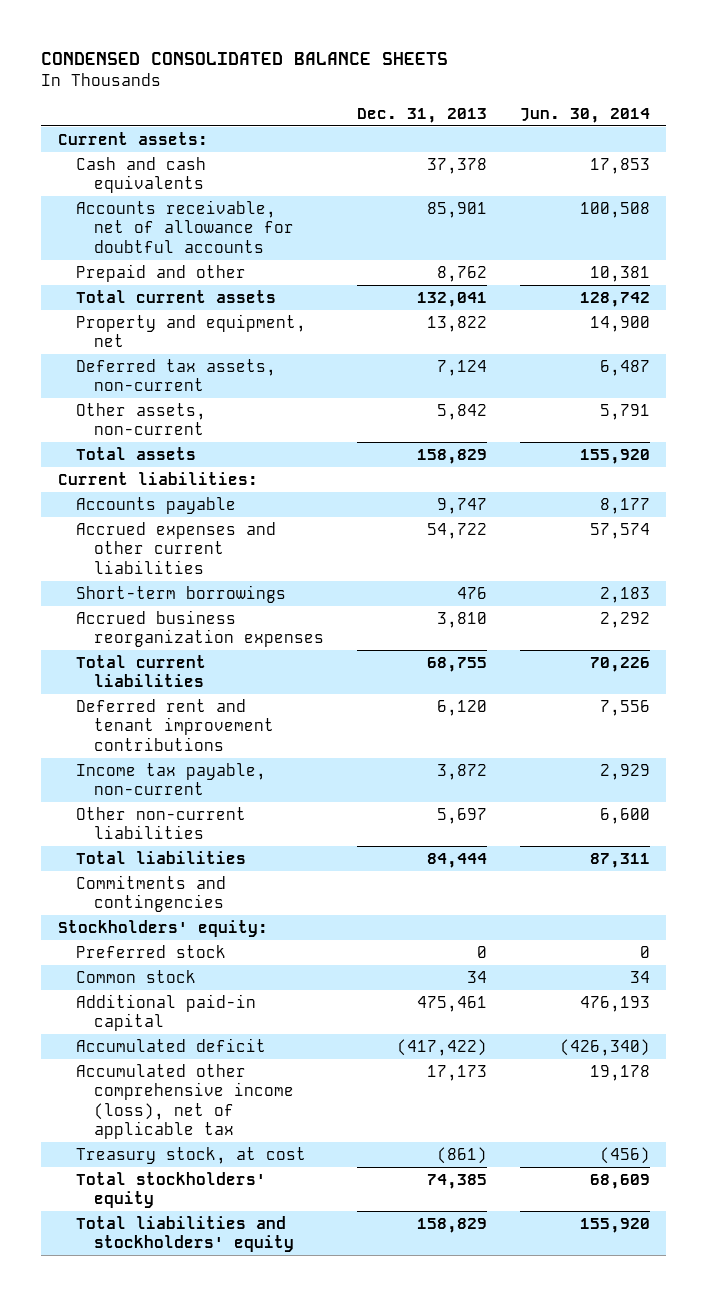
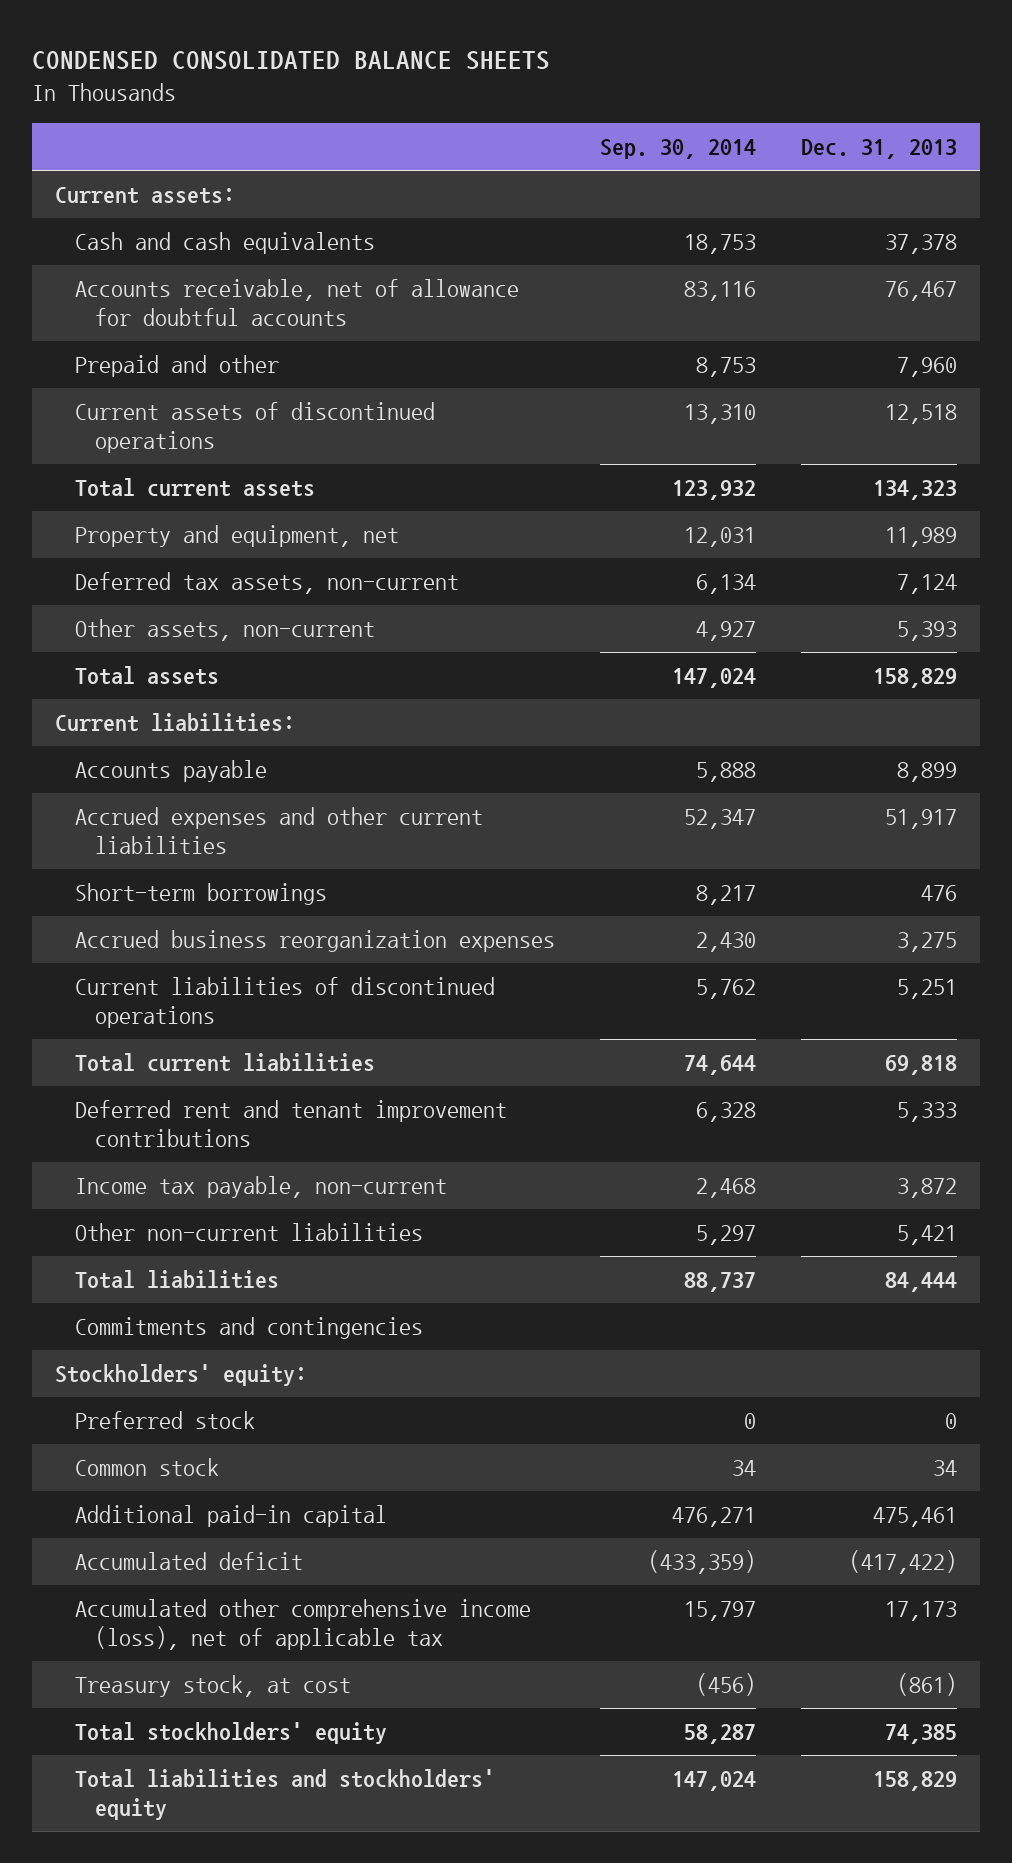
[519,107,650,123] Jun. 30, 2014 -> none
none -> [599,139,756,160] Sep. 30, 2014
[426,201,487,218] 85,901 -> [885,281,958,302] 76,467
[436,265,487,282] 8,762 -> [897,357,958,378] 7,960
none -> [74,402,435,454] Current assets of discontinued operations
[416,291,487,307] 132,041 -> [873,480,958,501] 134,323
[426,315,487,332] 13,822 -> [885,527,958,548] 11,989
[436,403,487,420] 5,842 -> [897,621,958,642] 5,393
[436,497,487,514] 9,747 -> [897,762,958,783] 8,899
[426,522,487,539] 54,722 -> [885,809,958,830] 51,917
[436,611,487,628] 3,810 -> [897,932,958,953] 3,275
none -> [74,977,495,1029] Current liabilities of discontinued operations
[426,656,487,672] 68,755 -> [885,1055,958,1076] 69,818
[436,699,487,716] 6,120 -> [897,1102,958,1123] 5,333
[436,807,487,824] 5,697 -> [897,1225,958,1246] 5,421

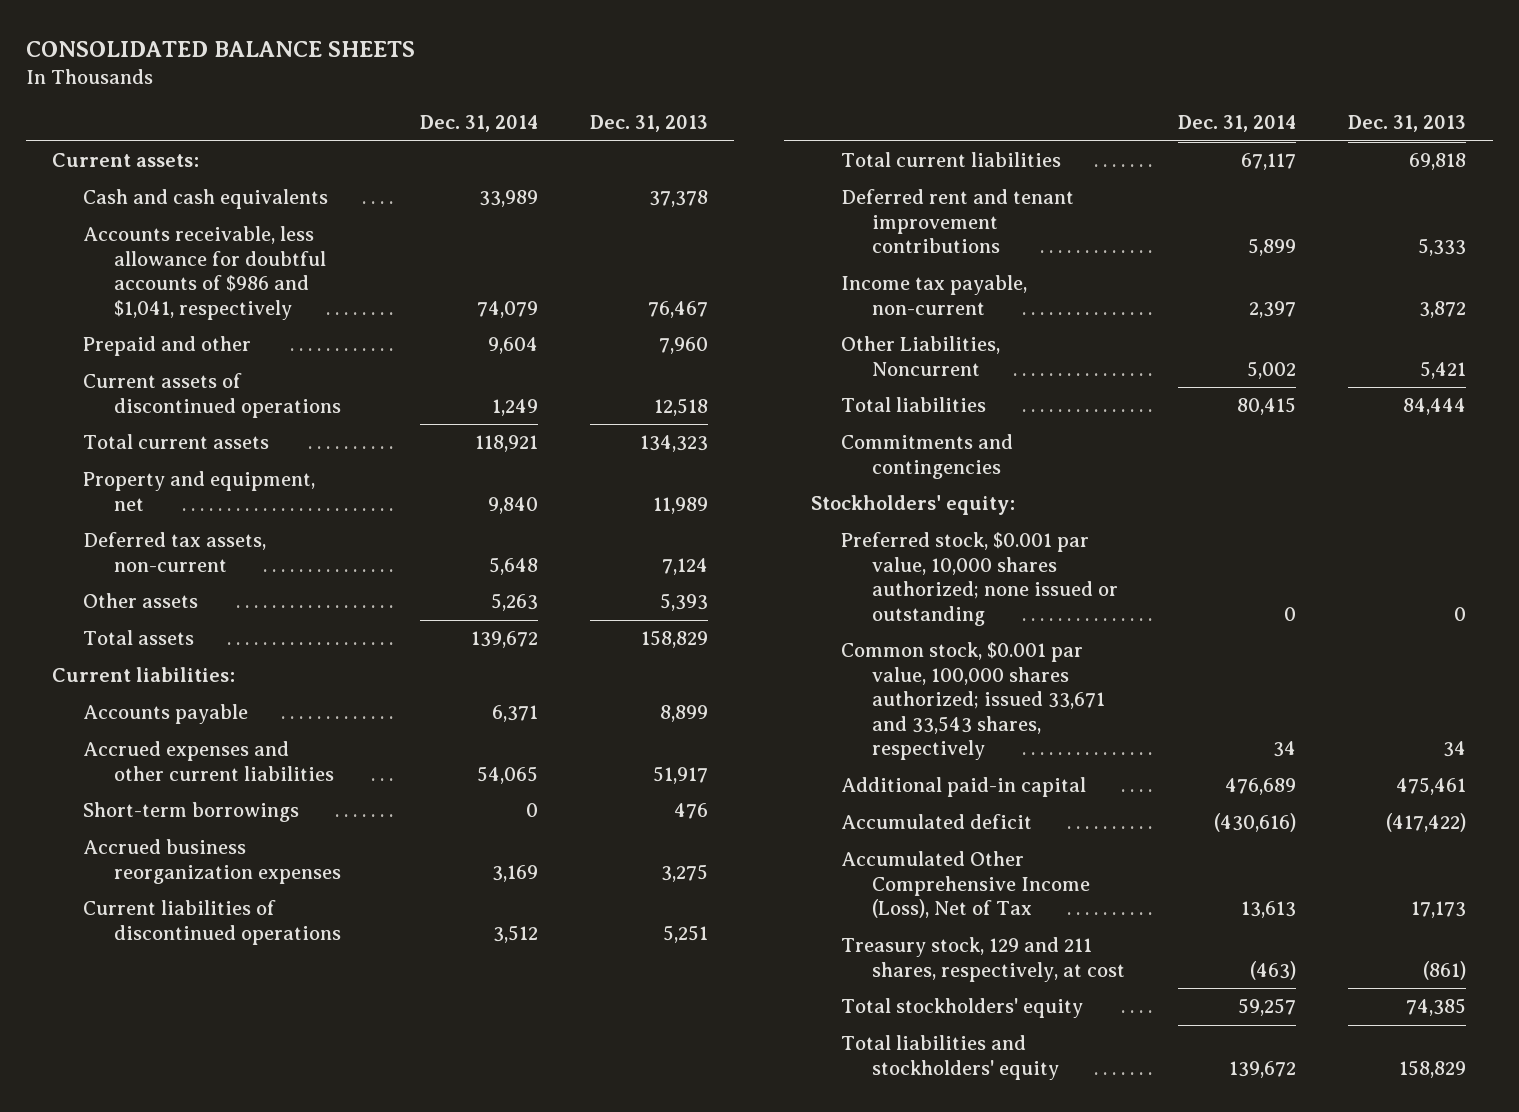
[32,51,551,71] CONDENSED CONSOLIDATED BALANCE SHEETS -> [26,41,416,58] CONSOLIDATED BALANCE SHEETS
[599,139,756,160] Sep. 30, 2014 -> none
none -> [419,115,538,133] Dec. 31, 2014
[74,279,519,327] Accounts receivable, net of allowance for doubtful accounts -> [83,226,327,320] Accounts receivable, less allowance for doubtful accounts of $986 and $1,041, respectively
[74,619,375,642] Other assets, non-current -> [83,593,199,609] Other assets
[74,1223,423,1242] Other non-current liabilities -> [841,336,1001,376] Other Liabilities, Noncurrent
[74,1411,255,1430] Preferred stock -> [841,532,1119,626] Preferred stock, $0.001 par value, 10,000 shares authorized; none issued or outstanding
[74,1458,219,1477] Common stock -> [841,642,1106,761] Common stock, $0.001 par value, 100,000 shares authorized; issued 33,671 and 33,543 shares, respectively
[74,1599,531,1651] Accumulated other comprehensive income (loss), net of applicable tax -> [841,851,1091,919] Accumulated Other Comprehensive Income (Loss), Net of Tax
[74,1675,351,1698] Treasury stock, at cost -> [841,937,1126,982] Treasury stock, 129 and 211 shares, respectively, at cost

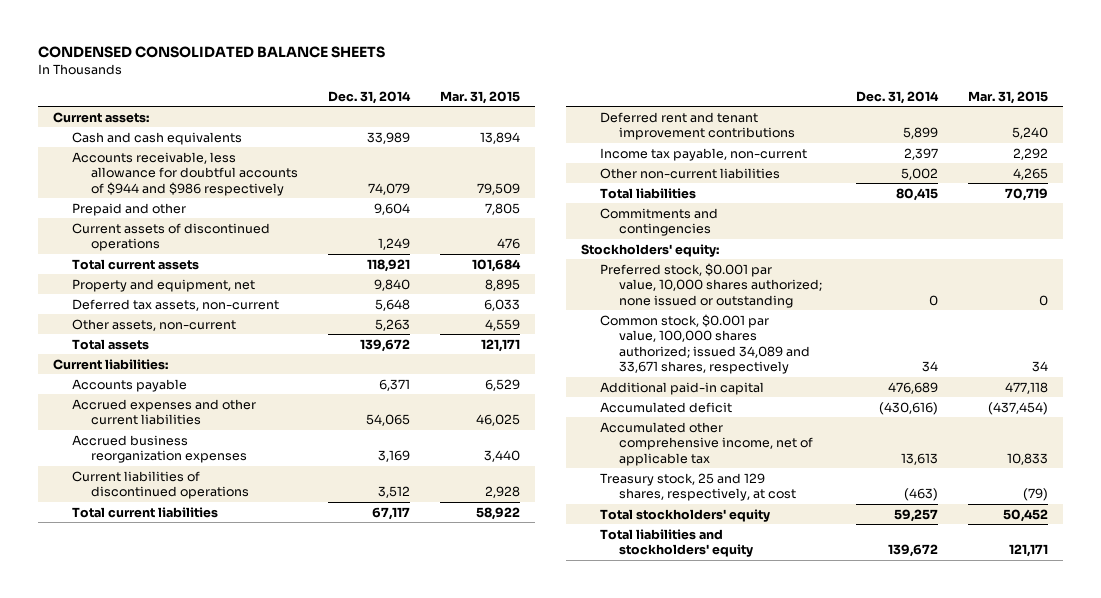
[26,41,416,58] CONSOLIDATED BALANCE SHEETS -> [37,46,385,59] CONDENSED CONSOLIDATED BALANCE SHEETS
[590,115,709,133] Dec. 31, 2013 -> none
none -> [439,90,520,104] Mar. 31, 2015
[83,226,327,320] Accounts receivable, less allowance for doubtful accounts of $986 and $1,041, respectively -> [71,151,299,196] Accounts receivable, less allowance for doubtful accounts of $944 and $986 respectively
[83,593,199,609] Other assets -> [71,318,236,331] Other assets, non-current
[83,802,300,823] Short-term borrowings -> none
[841,336,1001,376] Other Liabilities, Noncurrent -> [599,167,780,179] Other non-current liabilities
[841,642,1106,761] Common stock, $0.001 par value, 100,000 shares authorized; issued 33,671 and 33,543 shares, respectively -> [599,313,811,375] Common stock, $0.001 par value, 100,000 shares authorized; issued 34,089 and 33,671 shares, respectively
[841,851,1091,919] Accumulated Other Comprehensive Income (Loss), Net of Tax -> [599,421,814,466] Accumulated other comprehensive income, net of applicable tax
[841,937,1126,982] Treasury stock, 129 and 211 shares, respectively, at cost -> [599,472,797,502] Treasury stock, 25 and 129 shares, respectively, at cost

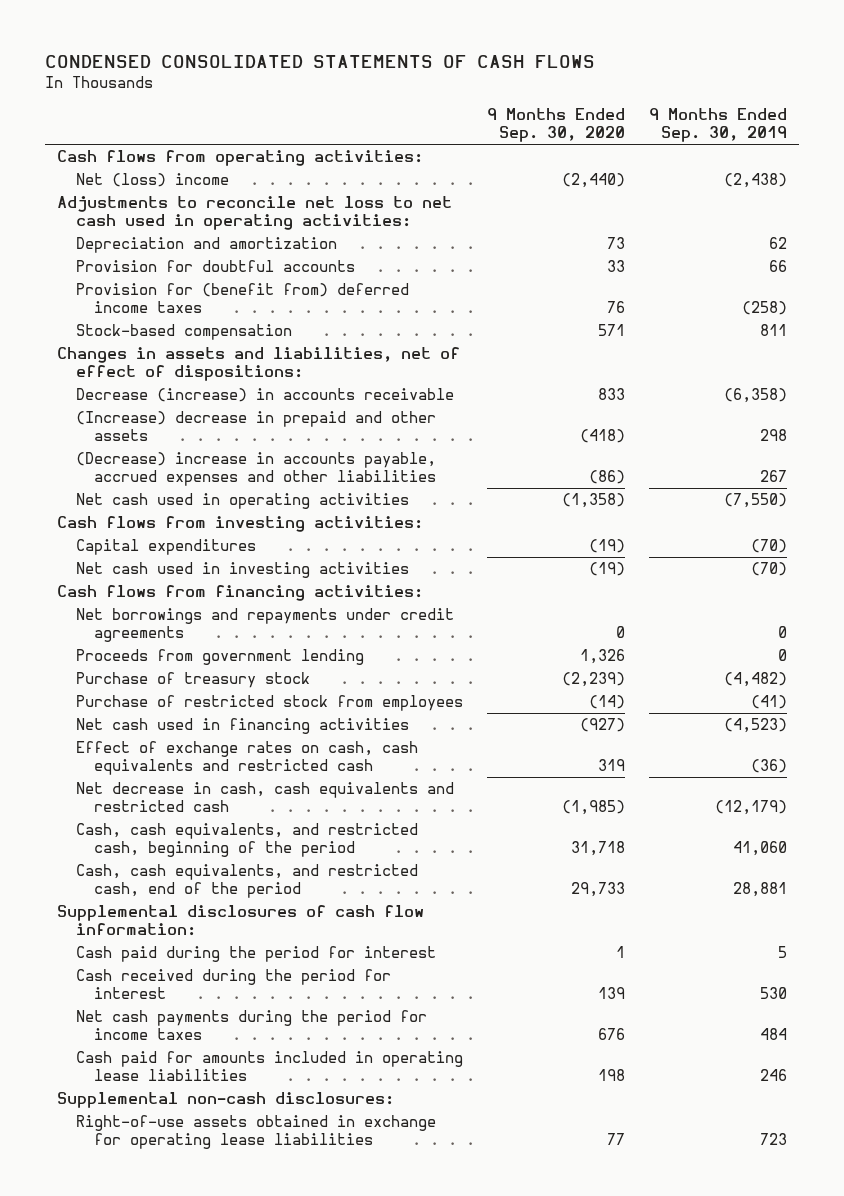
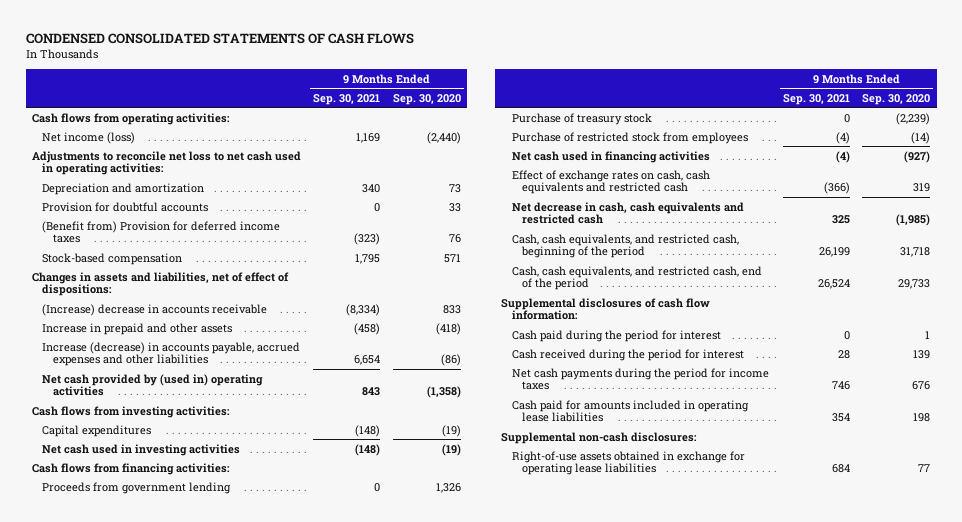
[649,108,788,143] 9 Months Ended Sep. 30, 2019 -> none
none -> [313,93,381,105] Sep. 30, 2021
[75,173,229,188] Net (loss) income -> [42,131,136,144] Net income (loss)
[75,283,409,314] Provision for (benefit from) deferred income taxes -> [42,220,281,244] (Benefit from) Provision for deferred income taxes
[75,388,454,403] Decrease (increase) in accounts receivable -> [42,303,268,316] (Increase) decrease in accounts receivable
[75,411,436,442] (Increase) decrease in prepaid and other assets -> [42,322,233,335] Increase in prepaid and other assets
[75,452,437,487] (Decrease) increase in accounts payable, accrued expenses and other liabilities -> [42,341,301,367] Increase (decrease) in accounts payable, accrued expenses and other liabilities
[75,493,409,510] Net cash used in operating activities -> [42,373,264,397] Net cash provided by (used in) operating activities
[75,608,454,643] Net borrowings and repayments under credit agreements -> none

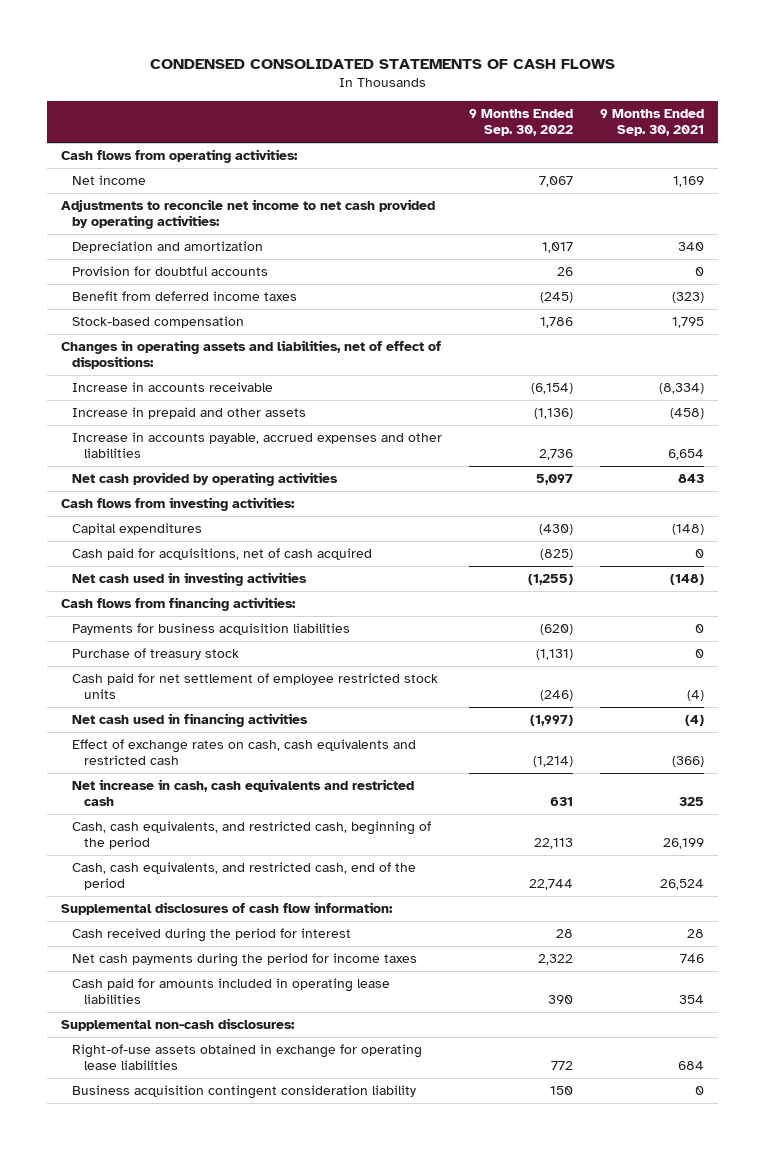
[392,93,461,105] Sep. 30, 2020 -> none
none -> [469,109,574,137] 9 Months Ended Sep. 30, 2022
[42,131,136,144] Net income (loss) -> [72,175,147,186] Net income
[31,150,301,176] Adjustments to reconcile net loss to net cash used in operating activities: -> [60,199,435,230] Adjustments to reconcile net income to net cash provided by operating activities:
[42,220,281,244] (Benefit from) Provision for deferred income taxes -> [72,291,298,302] Benefit from deferred income taxes
[31,271,289,297] Changes in assets and liabilities, net of effect of dispositions: -> [60,340,441,370] Changes in operating assets and liabilities, net of effect of dispositions:
[42,303,268,316] (Increase) decrease in accounts receivable -> [72,382,274,393] Increase in accounts receivable
[42,341,301,367] Increase (decrease) in accounts payable, accrued expenses and other liabilities -> [72,432,443,459] Increase in accounts payable, accrued expenses and other liabilities
[42,373,264,397] Net cash provided by (used in) operating activities -> [72,472,339,487] Net cash provided by operating activities
none -> [72,548,373,561] Cash paid for acquisitions, net of cash acquired
[42,481,232,494] Proceeds from government lending -> none
none -> [72,623,351,636] Payments for business acquisition liabilities
[511,131,748,144] Purchase of restricted stock from employees -> [72,673,439,700] Cash paid for net settlement of employee restricted stock units
[511,201,744,225] Net decrease in cash, cash equivalents and restricted cash -> [72,779,415,807] Net increase in cash, cash equivalents and restricted cash
[511,329,721,342] Cash paid during the period for interest -> none
none -> [72,1085,417,1100] Business acquisition contingent consideration liability

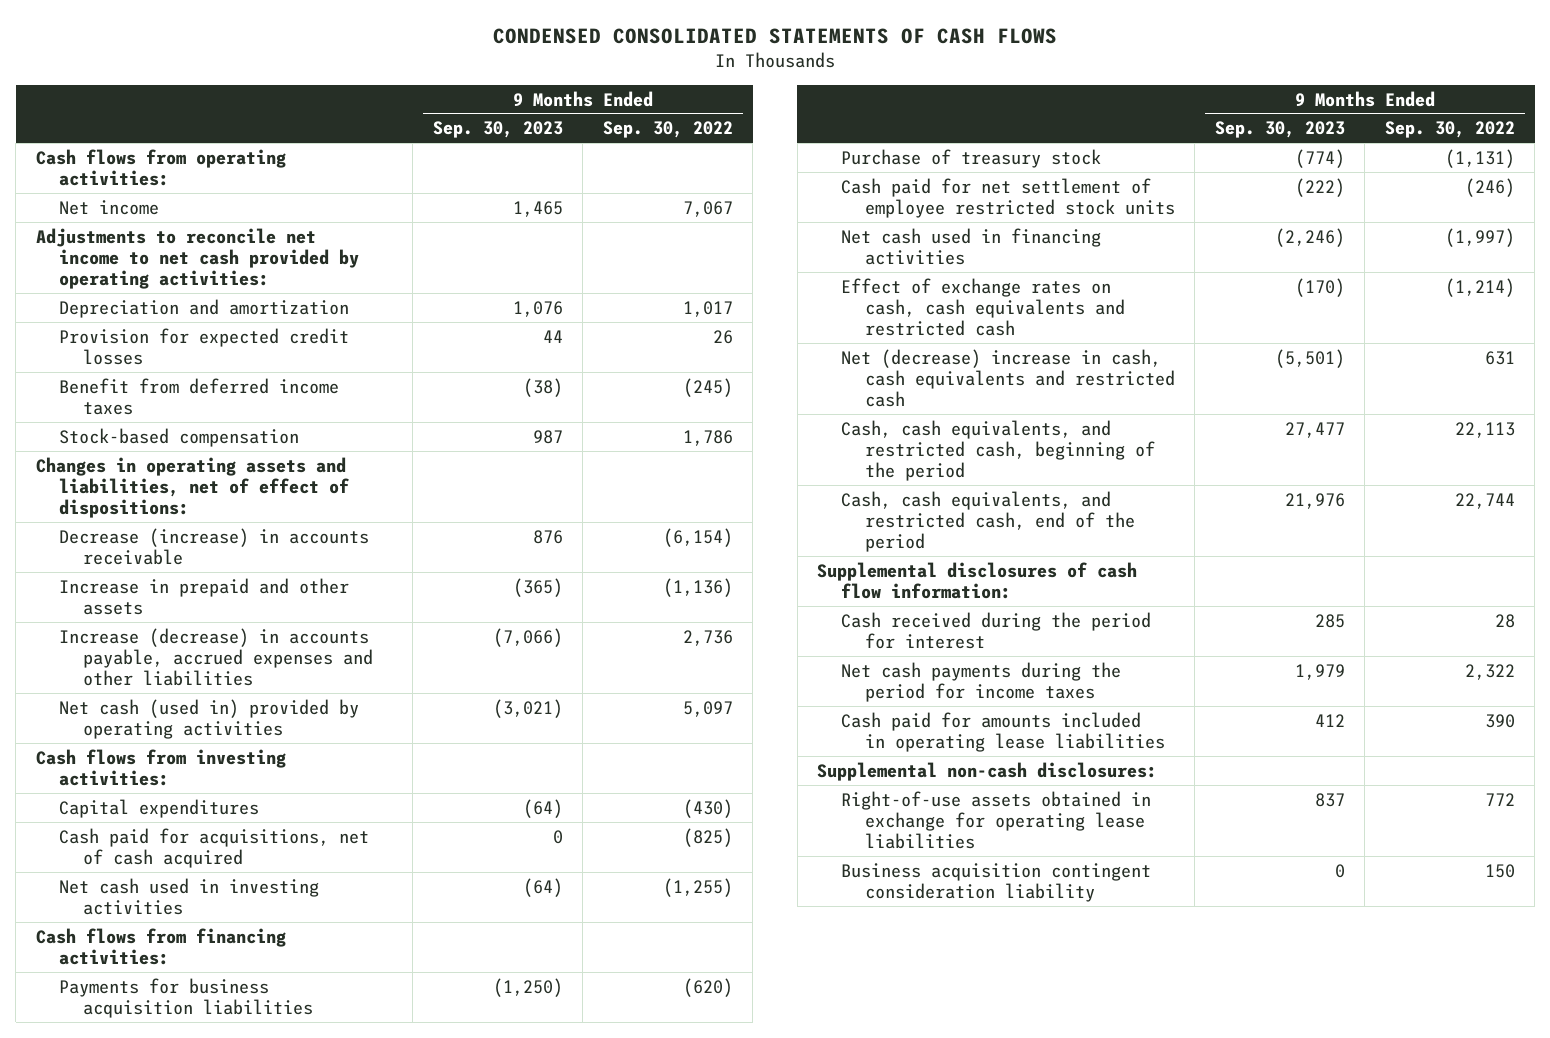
[600,109,705,137] 9 Months Ended Sep. 30, 2021 -> none
none -> [432,121,563,139] Sep. 30, 2023
[72,266,269,277] Provision for doubtful accounts -> [59,327,350,365] Provision for expected credit losses
[72,382,274,393] Increase in accounts receivable -> [59,527,370,565] Decrease (increase) in accounts receivable
[72,432,443,459] Increase in accounts payable, accrued expenses and other liabilities -> [59,627,373,686] Increase (decrease) in accounts payable, accrued expenses and other liabilities
[72,472,339,487] Net cash provided by operating activities -> [59,698,360,739] Net cash (used in) provided by operating activities
[72,779,415,807] Net increase in cash, cash equivalents and restricted cash -> [840,348,1175,407] Net (decrease) increase in cash, cash equivalents and restricted cash

